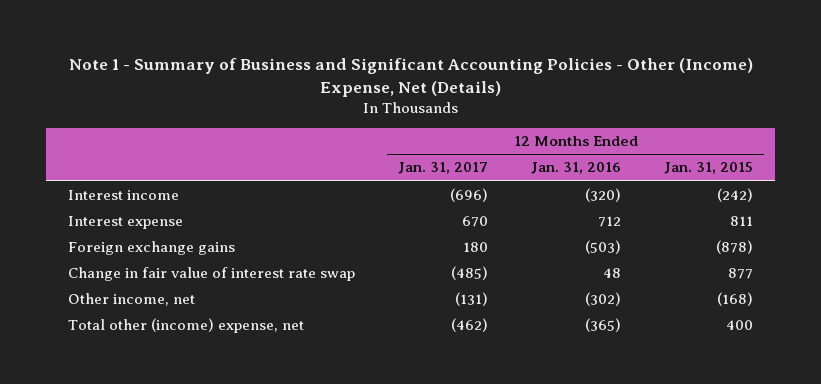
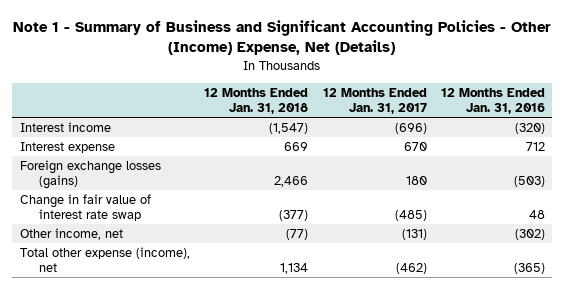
[664,162,754,175] Jan. 31, 2015 -> none
none -> [204,87,309,115] 12 Months Ended Jan. 31, 2018
[67,241,235,256] Foreign exchange gains -> [19,159,161,190] Foreign exchange losses (gains)
[67,318,304,334] Total other (income) expense, net -> [19,246,190,273] Total other expense (income), net

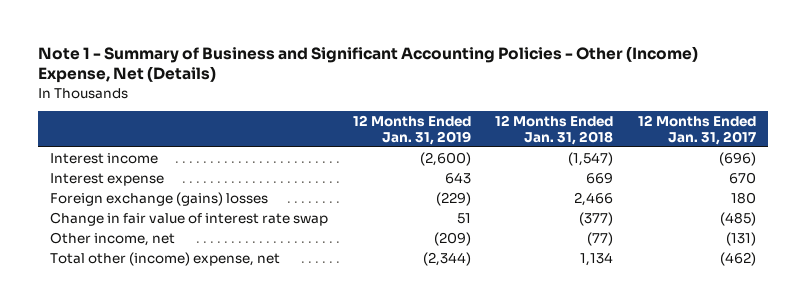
[440,87,545,115] 12 Months Ended Jan. 31, 2016 -> none
none -> [352,115,471,145] 12 Months Ended Jan. 31, 2019
[19,159,161,190] Foreign exchange losses (gains) -> [50,192,269,207] Foreign exchange (gains) losses
[19,246,190,273] Total other expense (income), net -> [50,252,281,267] Total other (income) expense, net

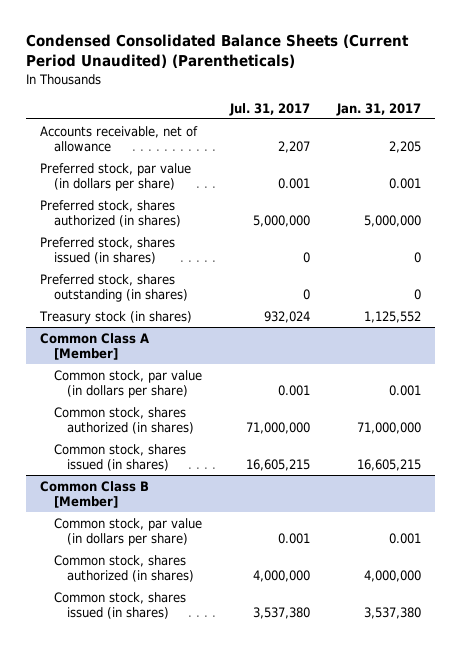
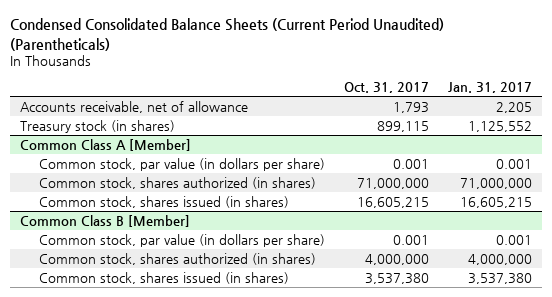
[228,102,310,116] Jul. 31, 2017 -> none
none -> [343,82,429,94] Oct. 31, 2017
[40,162,192,191] Preferred stock, par value (in dollars per share) -> none
[40,199,181,227] Preferred stock, shares authorized (in shares) -> none
[40,236,176,264] Preferred stock, shares issued (in shares) -> none
[40,273,188,302] Preferred stock, shares outstanding (in shares) -> none

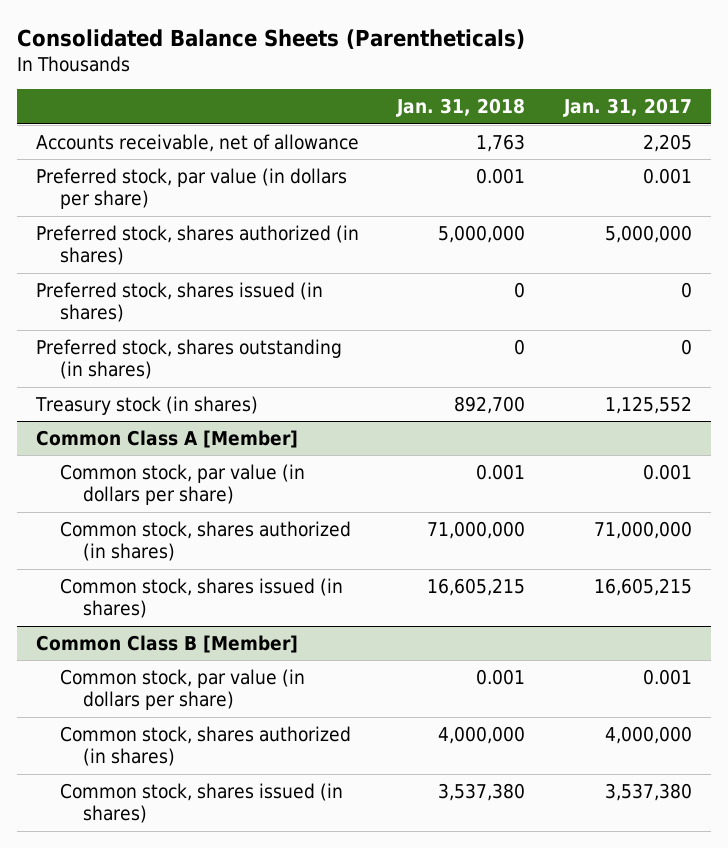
[10,18,445,51] Condensed Consolidated Balance Sheets (Current Period Unaudited) (Parentheticals) -> [17,28,526,49] Consolidated Balance Sheets (Parentheticals)
[343,82,429,94] Oct. 31, 2017 -> none
none -> [396,98,526,118] Jan. 31, 2018
none -> [36,167,348,210] Preferred stock, par value (in dollars per share)
none -> [36,224,360,266] Preferred stock, shares authorized (in shares)
none -> [36,281,324,323] Preferred stock, shares issued (in shares)
none -> [36,338,343,380] Preferred stock, shares outstanding (in shares)

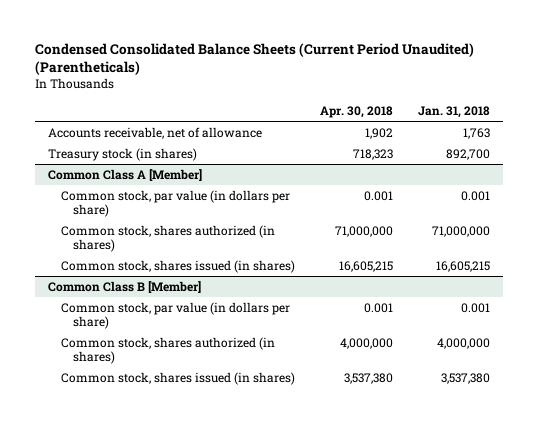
[17,28,526,49] Consolidated Balance Sheets (Parentheticals) -> [35,42,475,76] Condensed Consolidated Balance Sheets (Current Period Unaudited) (Parentheticals)
[562,98,692,118] Jan. 31, 2017 -> none
none -> [319,105,393,118] Apr. 30, 2018
[36,167,348,210] Preferred stock, par value (in dollars per share) -> none
[36,224,360,266] Preferred stock, shares authorized (in shares) -> none
[36,281,324,323] Preferred stock, shares issued (in shares) -> none
[36,338,343,380] Preferred stock, shares outstanding (in shares) -> none

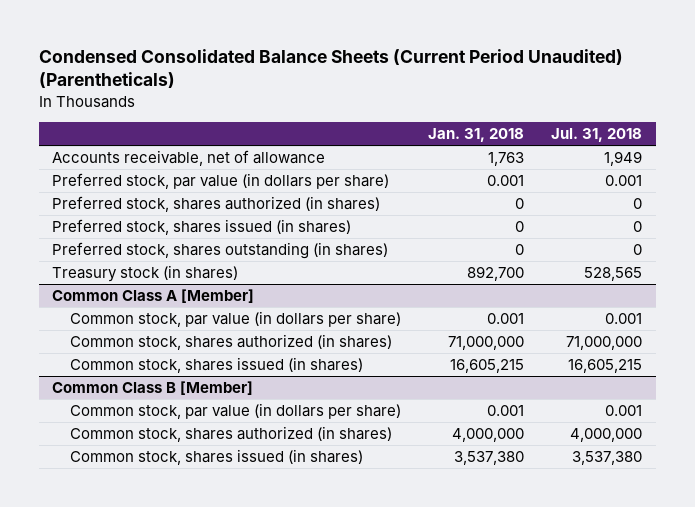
[319,105,393,118] Apr. 30, 2018 -> none
none -> [551,128,643,143] Jul. 31, 2018
none -> [52,173,390,190] Preferred stock, par value (in dollars per share)
none -> [52,196,381,213] Preferred stock, shares authorized (in shares)
none -> [52,219,352,236] Preferred stock, shares issued (in shares)
none -> [52,242,389,260] Preferred stock, shares outstanding (in shares)

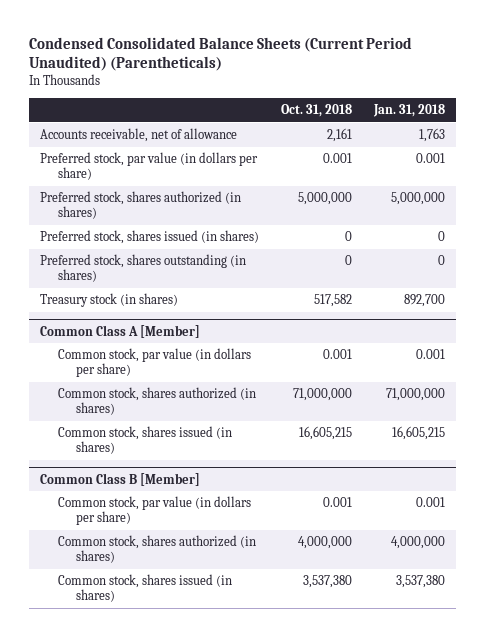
[551,128,643,143] Jul. 31, 2018 -> none
none -> [281,104,353,118] Oct. 31, 2018
[515,198,525,210] 0 -> [391,192,446,206] 5,000,000

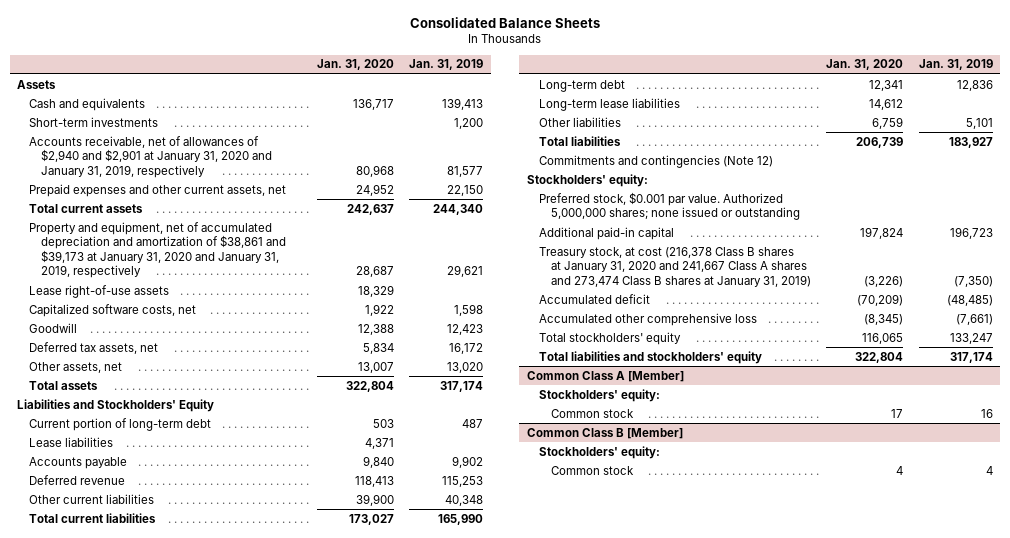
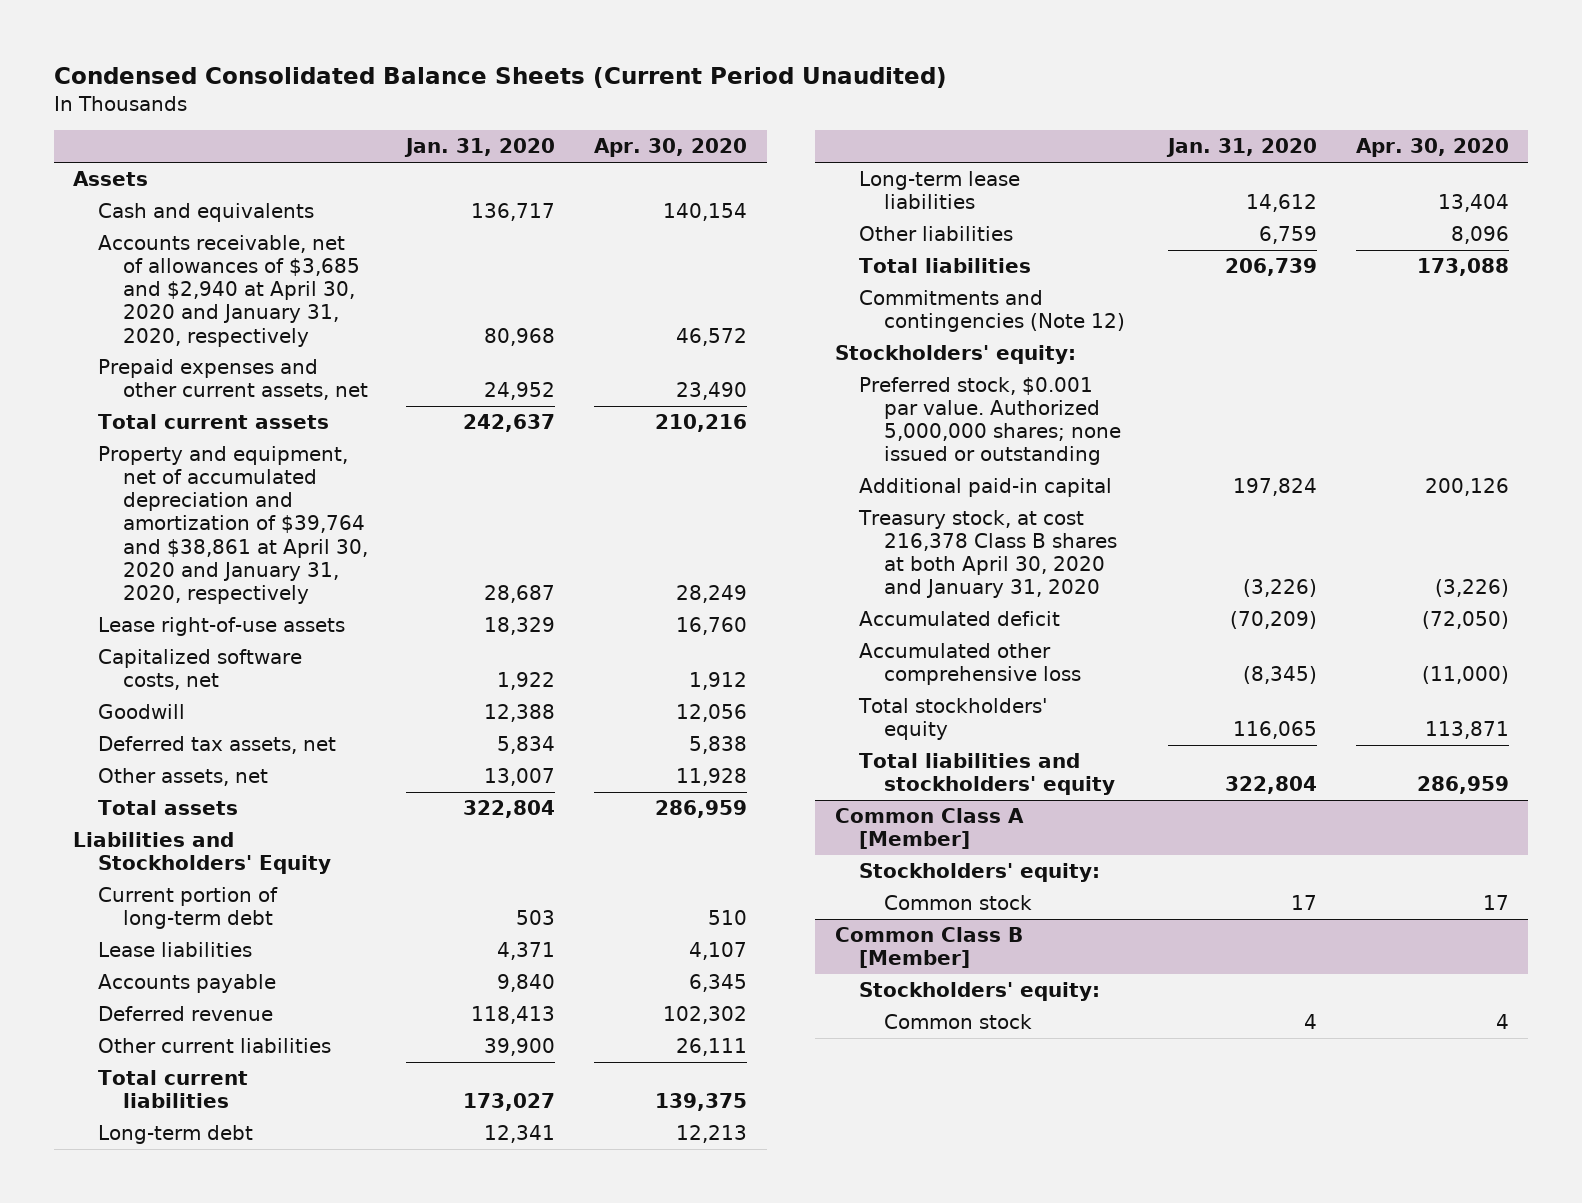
[409,16,600,28] Consolidated Balance Sheets -> [54,67,948,89] Condensed Consolidated Balance Sheets (Current Period Unaudited)
[408,59,483,71] Jan. 31, 2019 -> none
none -> [594,138,748,158] Apr. 30, 2020
[29,116,159,127] Short-term investments -> none
[29,135,273,178] Accounts receivable, net of allowances of $2,940 and $2,901 at January 31, 2020 and January 31, 2019, respectively -> [98,235,360,347] Accounts receivable, net of allowances of $3,685 and $2,940 at April 30, 2020 and January 31, 2020, respectively
[29,221,287,279] Property and equipment, net of accumulated depreciation and amortization of $38,861 and $39,173 at January 31, 2020 and January 31, 2019, respectively -> [98,446,368,604] Property and equipment, net of accumulated depreciation and amortization of $39,764 and $38,861 at April 30, 2020 and January 31, 2020, respectively
[539,246,812,287] Treasury stock, at cost (216,378 Class B shares at January 31, 2020 and 241,667 Class A shares and 273,474 Class B shares at January 31, 2019) -> [858,510,1117,599] Treasury stock, at cost 216,378 Class B shares at both April 30, 2020 and January 31, 2020

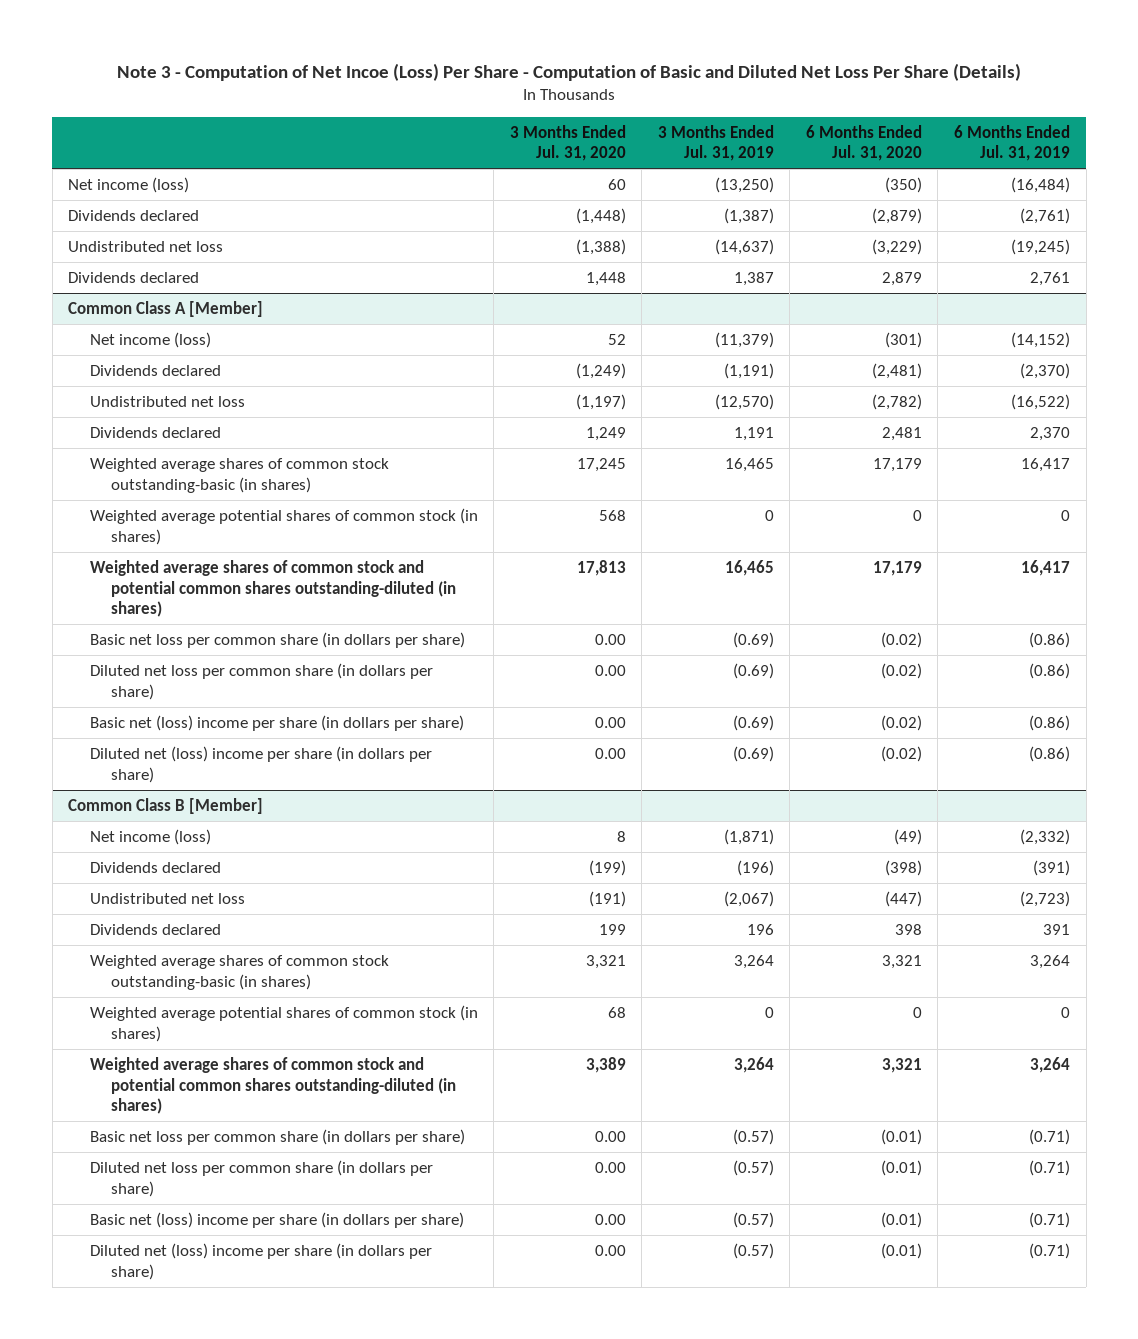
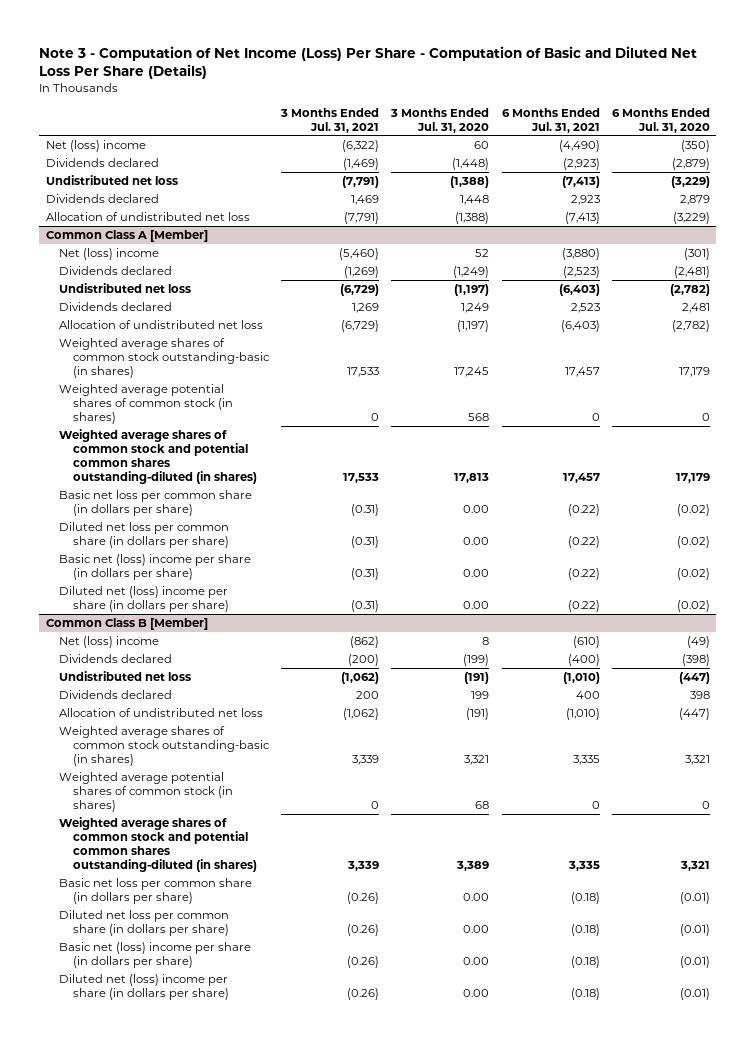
[117,62,1022,81] Note 3 - Computation of Net Incoe (Loss) Per Share - Computation of Basic and Diluted Net Loss Per Share (Details) -> [39,45,698,79] Note 3 - Computation of Net Income (Loss) Per Share - Computation of Basic and Diluted Net Loss Per Share (Details)
[657,124,774,162] 3 Months Ended Jul. 31, 2019 -> none
[954,124,1071,162] 6 Months Ended Jul. 31, 2019 -> none
none -> [280,107,380,133] 3 Months Ended Jul. 31, 2021
none -> [501,107,600,133] 6 Months Ended Jul. 31, 2021
[68,176,190,193] Net income (loss) -> [45,140,146,153] Net (loss) income
none -> [45,212,250,222] Allocation of undistributed net loss
[89,331,211,348] Net income (loss) -> [59,248,160,261] Net (loss) income
none -> [59,320,264,330] Allocation of undistributed net loss
[89,828,211,845] Net income (loss) -> [59,636,160,649] Net (loss) income
none -> [59,708,264,718] Allocation of undistributed net loss

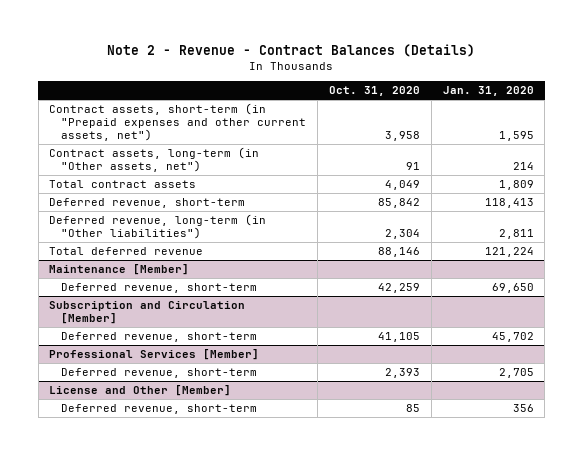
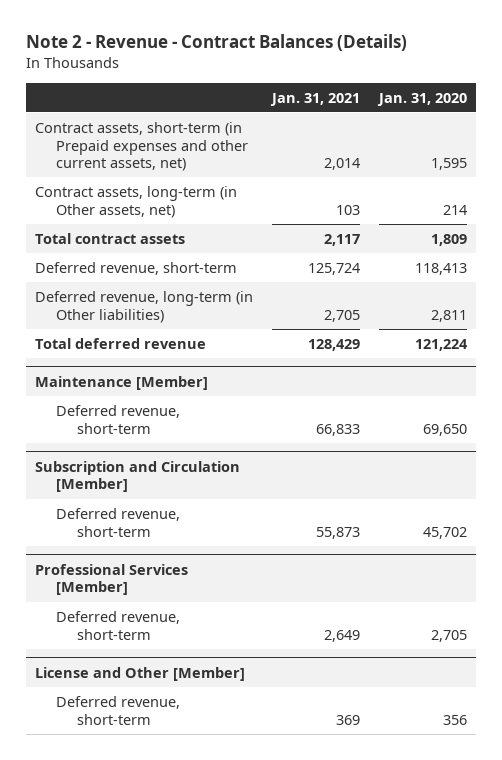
[328,86,420,97] Oct. 31, 2020 -> none
none -> [269,92,360,106] Jan. 31, 2021
[49,103,307,142] Contract assets, short-term (in "Prepaid expenses and other current assets, net") -> [35,121,248,172] Contract assets, short-term (in Prepaid expenses and other current assets, net)
[49,147,260,173] Contract assets, long-term (in "Other assets, net") -> [35,185,238,218] Contract assets, long-term (in Other assets, net)
[49,214,267,240] Deferred revenue, long-term (in "Other liabilities") -> [35,290,254,323] Deferred revenue, long-term (in Other liabilities)

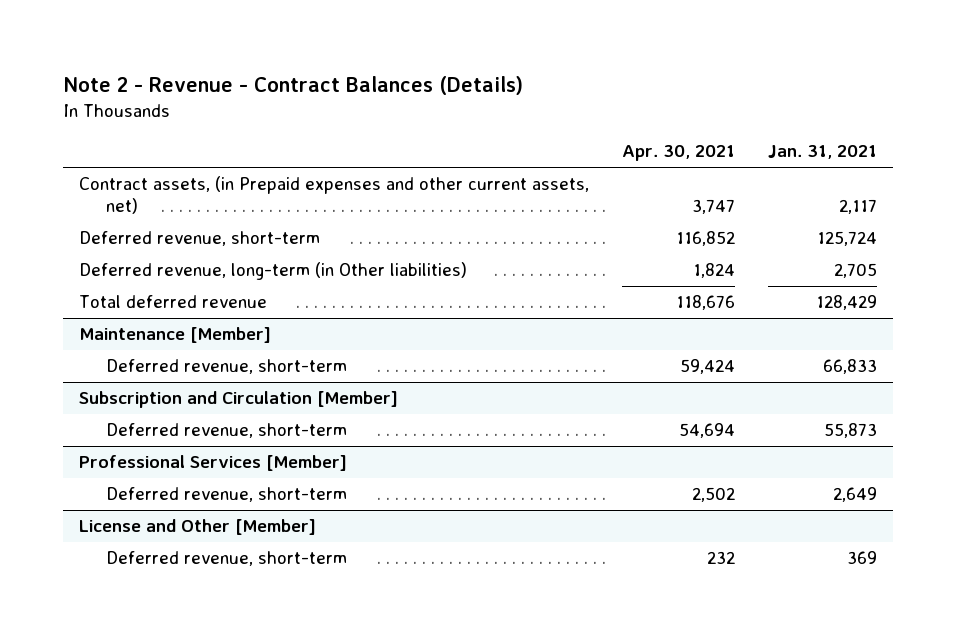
[376,92,467,106] Jan. 31, 2020 -> none
none -> [622,145,736,162] Apr. 30, 2021
[35,185,238,218] Contract assets, long-term (in Other assets, net) -> none
[35,232,186,244] Total contract assets -> none
[35,121,248,172] Contract assets, short-term (in Prepaid expenses and other current assets, net) -> [79,176,590,215] Contract assets, (in Prepaid expenses and other current assets, net)
[323,158,360,171] 2,014 -> [838,199,877,215] 2,117

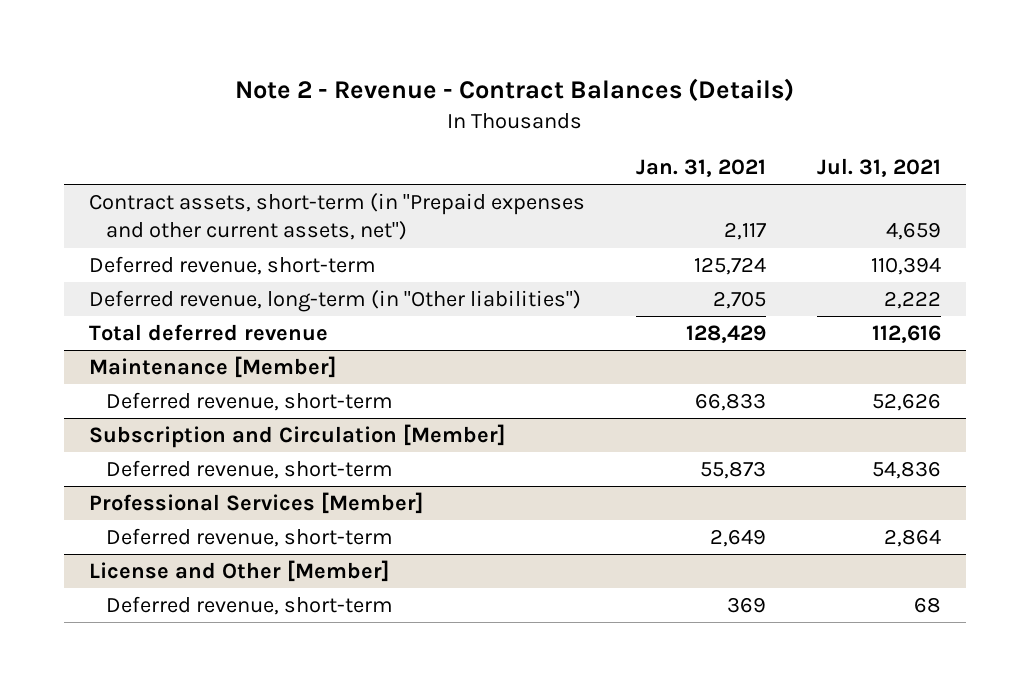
[622,145,736,162] Apr. 30, 2021 -> none
none -> [816,157,941,177] Jul. 31, 2021
[79,176,590,215] Contract assets, (in Prepaid expenses and other current assets, net) -> [89,193,586,241] Contract assets, short-term (in "Prepaid expenses and other current assets, net")
[79,262,468,281] Deferred revenue, long-term (in Other liabilities) -> [89,290,582,313] Deferred revenue, long-term (in "Other liabilities")

